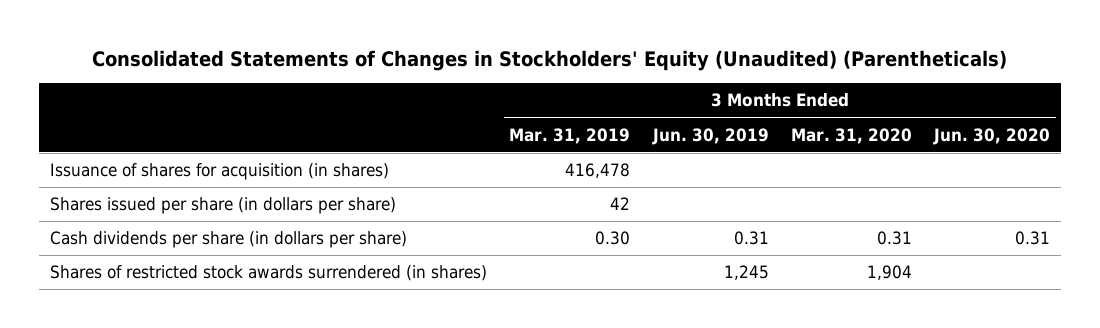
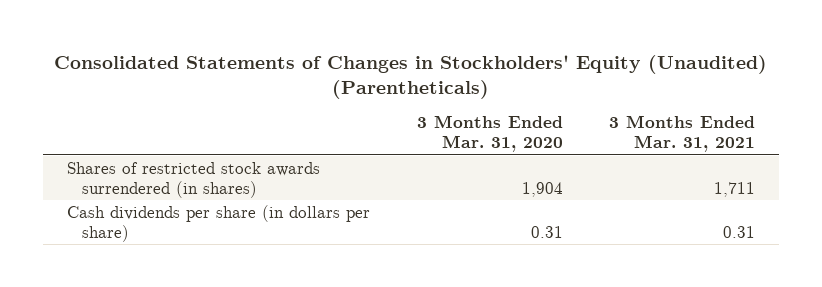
[509,127,631,144] Mar. 31, 2019 -> none
[651,127,769,145] Jun. 30, 2019 -> none
[933,127,1051,145] Jun. 30, 2020 -> none
none -> [609,115,756,153] 3 Months Ended Mar. 31, 2021
[50,163,390,181] Issuance of shares for acquisition (in shares) -> none
[50,197,397,215] Shares issued per share (in dollars per share) -> none
[50,231,408,249] Cash dividends per share (in dollars per share) -> [66,204,370,242] Cash dividends per share (in dollars per share)

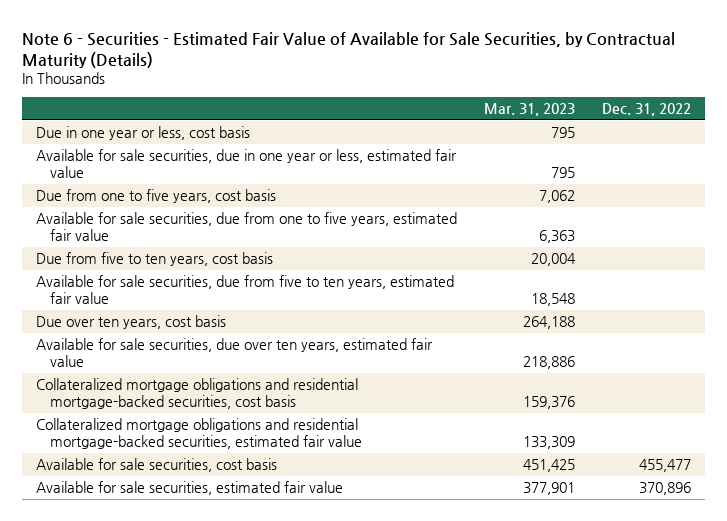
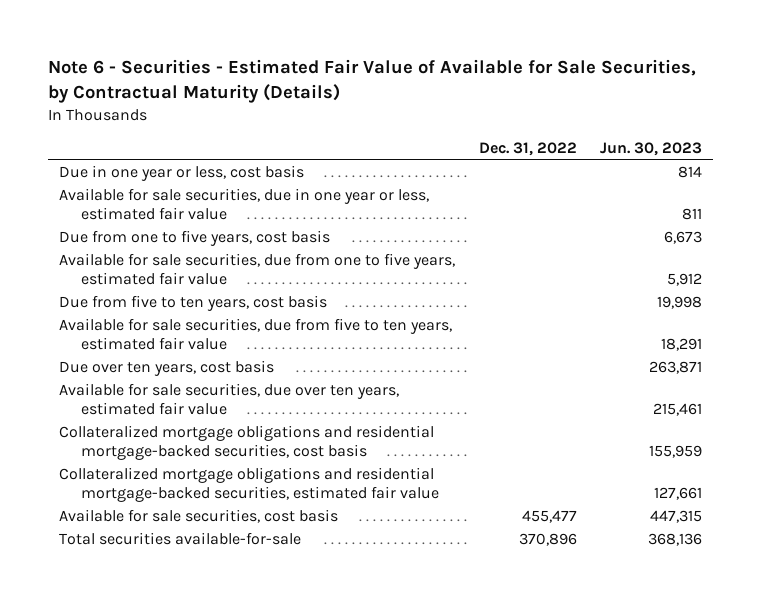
[484,103,576,117] Mar. 31, 2023 -> none
none -> [599,141,702,156] Jun. 30, 2023
[36,481,344,496] Available for sale securities, estimated fair value -> [59,531,302,545] Total securities available-for-sale

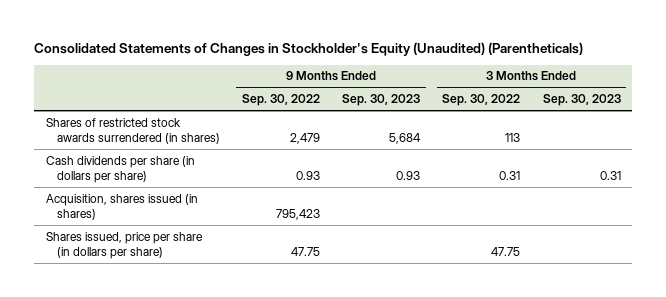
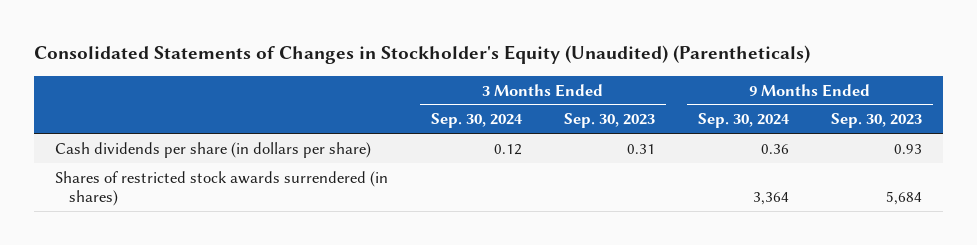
[242,94,321,107] Sep. 30, 2022 -> none
[442,94,521,107] Sep. 30, 2022 -> none
none -> [430,113,523,129] Sep. 30, 2024
none -> [697,113,790,129] Sep. 30, 2024
[45,193,198,221] Acquisition, shares issued (in shares) -> none
[45,231,203,260] Shares issued, price per share (in dollars per share) -> none
[45,117,220,145] Shares of restricted stock awards surrendered (in shares) -> [55,170,389,206] Shares of restricted stock awards surrendered (in shares)

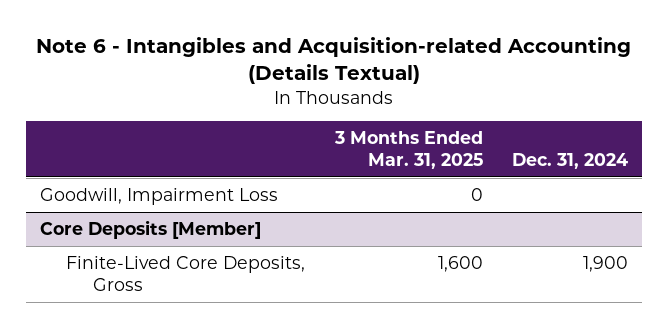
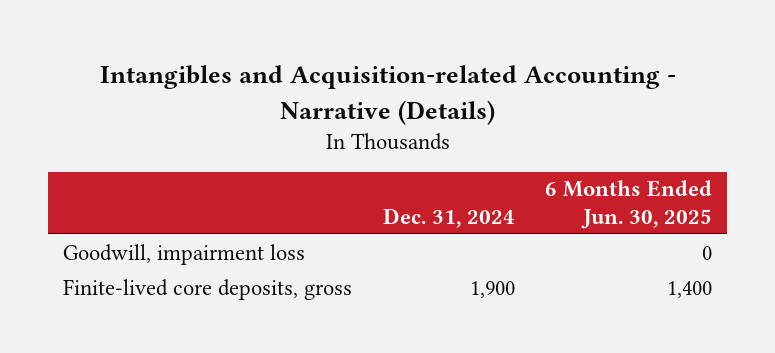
[35,36,631,84] Note 6 - Intangibles and Acquisition-related Accounting (Details Textual) -> [99,65,676,125] Intangibles and Acquisition-related Accounting - Narrative (Details)
[333,130,483,169] 3 Months Ended Mar. 31, 2025 -> none
none -> [544,180,712,229] 6 Months Ended Jun. 30, 2025
[40,219,262,239] Core Deposits [Member] -> none
[66,255,306,291] Finite-Lived Core Deposits, Gross -> none
[40,187,279,205] Goodwill, Impairment Loss -> [63,243,306,265] Goodwill, impairment loss
none -> [63,278,353,300] Finite-lived core deposits, gross

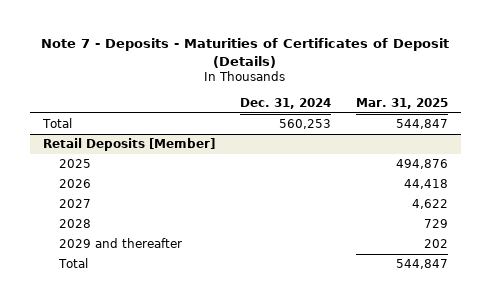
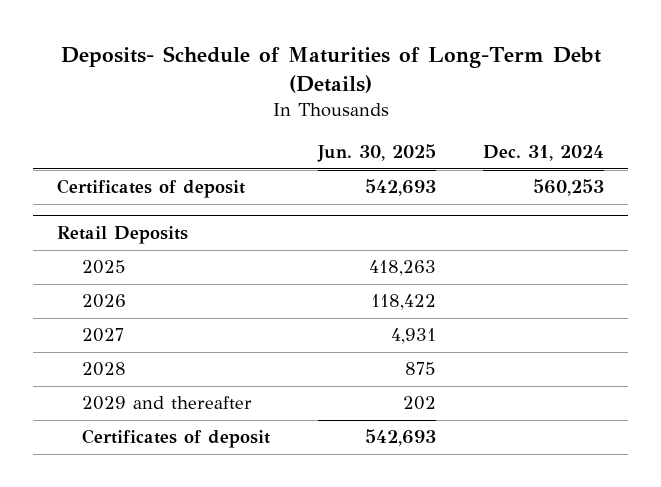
[41,38,450,68] Note 7 - Deposits - Maturities of Certificates of Deposit (Details) -> [60,46,601,94] Deposits- Schedule of Maturities of Long-Term Debt (Details)
[356,97,449,109] Mar. 31, 2025 -> none
none -> [316,144,436,163] Jun. 30, 2025
[41,118,72,129] Total -> [56,179,245,199] Certificates of deposit
[42,138,215,152] Retail Deposits [Member] -> [56,226,188,245] Retail Deposits
[57,258,88,269] Total -> [81,429,270,449] Certificates of deposit

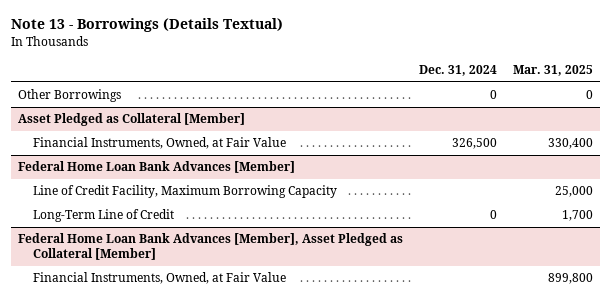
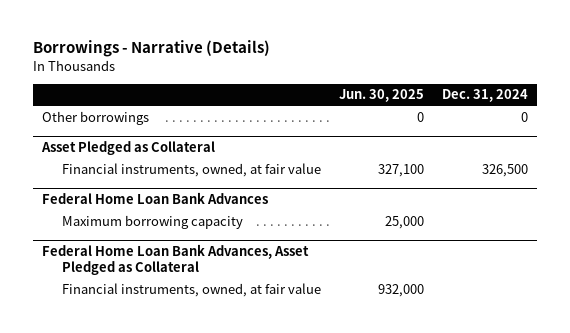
[10,18,283,33] Note 13 - Borrowings (Details Textual) -> [33,40,271,58] Borrowings - Narrative (Details)
[512,65,593,77] Mar. 31, 2025 -> none
none -> [338,89,424,103] Jun. 30, 2025
[32,209,174,223] Long-Term Line of Credit -> none
[18,89,122,103] Other Borrowings -> [41,110,149,125] Other borrowings
[18,113,246,127] Asset Pledged as Collateral [Member] -> [40,140,215,155] Asset Pledged as Collateral
[32,137,286,150] Financial Instruments, Owned, at Fair Value -> [62,162,322,177] Financial instruments, owned, at fair value
[18,161,296,174] Federal Home Loan Bank Advances [Member] -> [41,191,268,204] Federal Home Loan Bank Advances
[32,185,337,199] Line of Credit Facility, Maximum Borrowing Capacity -> [62,214,244,229] Maximum borrowing capacity
[18,233,404,261] Federal Home Loan Bank Advances [Member], Asset Pledged as Collateral [Member] -> [41,243,309,275] Federal Home Loan Bank Advances, Asset Pledged as Collateral
[32,272,286,285] Financial Instruments, Owned, at Fair Value -> [62,282,322,297] Financial instruments, owned, at fair value

